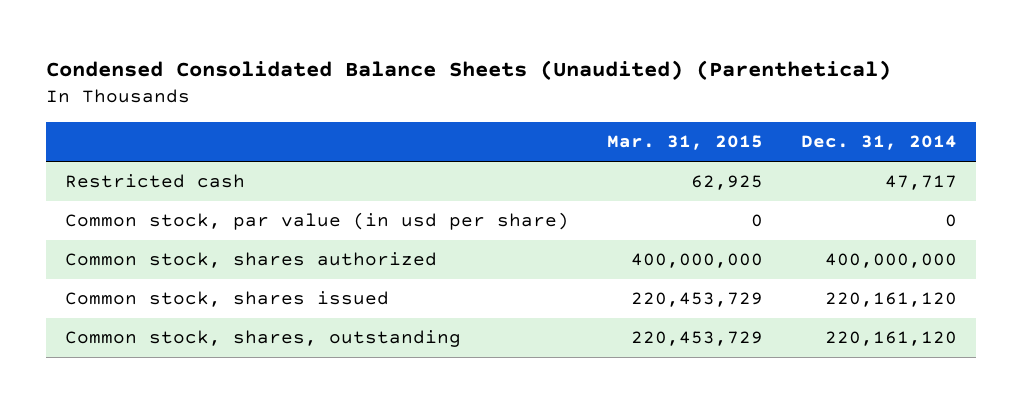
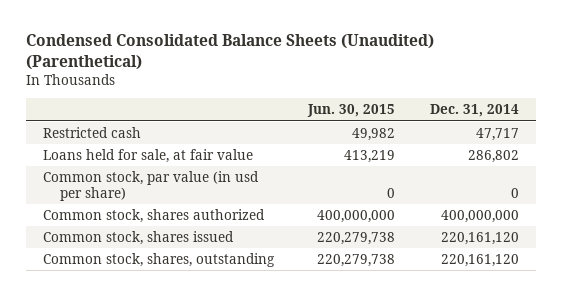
[606,135,763,151] Mar. 31, 2015 -> none
none -> [307,104,396,118] Jun. 30, 2015
none -> [42,148,253,163] Loans held for sale, at fair value

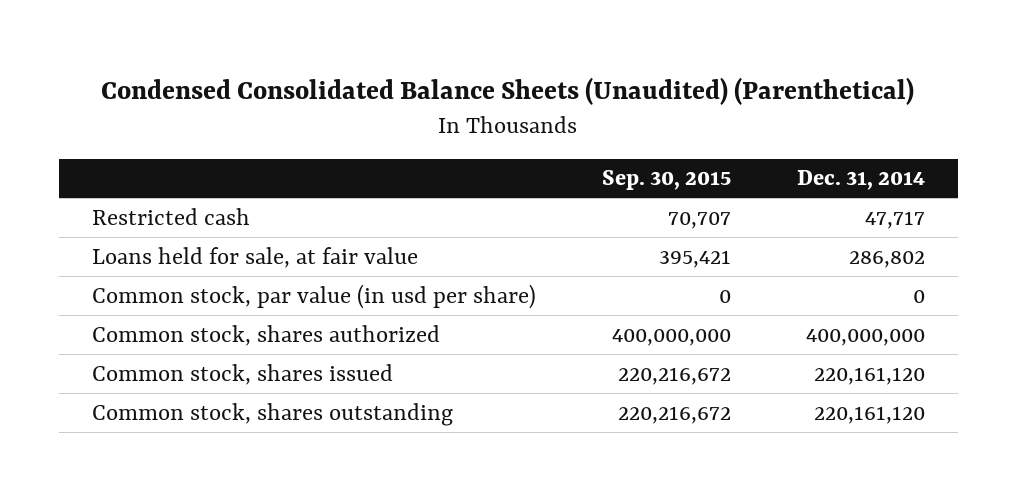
[307,104,396,118] Jun. 30, 2015 -> none
none -> [601,170,731,191] Sep. 30, 2015
[42,252,275,267] Common stock, shares, outstanding -> [91,402,453,426] Common stock, shares outstanding

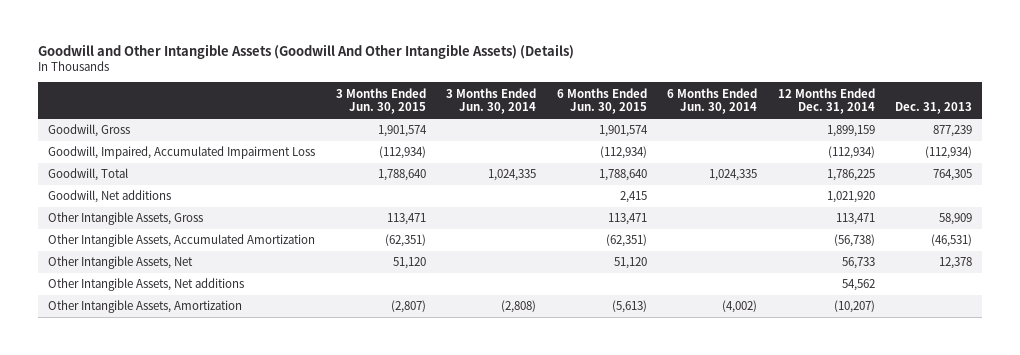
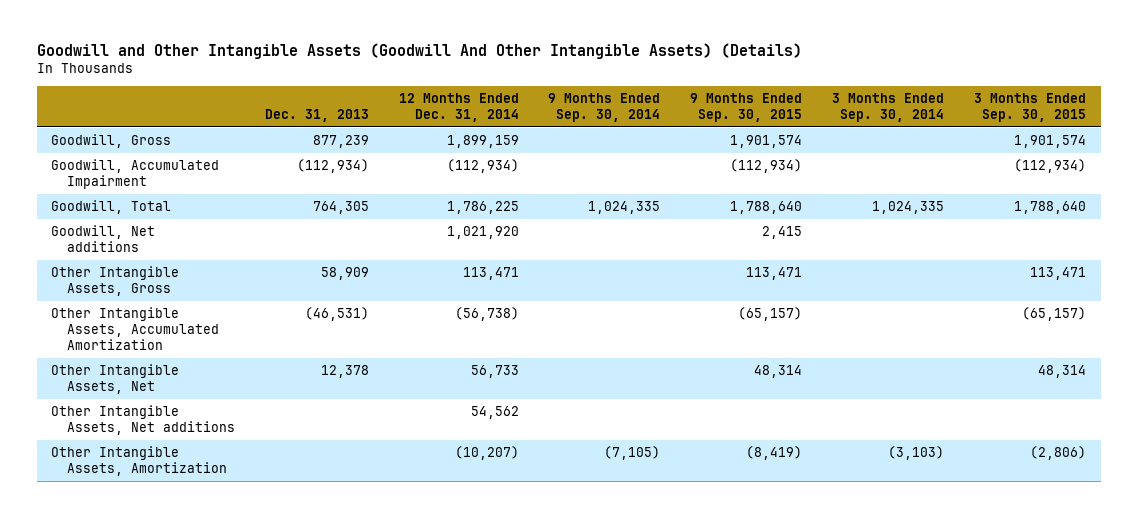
[335,87,426,115] 3 Months Ended Jun. 30, 2015 -> none
[446,87,537,115] 3 Months Ended Jun. 30, 2014 -> none
[556,87,647,115] 6 Months Ended Jun. 30, 2015 -> none
[667,87,758,115] 6 Months Ended Jun. 30, 2014 -> none
none -> [548,92,661,123] 9 Months Ended Sep. 30, 2014
none -> [690,92,803,123] 9 Months Ended Sep. 30, 2015
none -> [832,92,945,123] 3 Months Ended Sep. 30, 2014
none -> [973,92,1086,123] 3 Months Ended Sep. 30, 2015
[48,146,316,160] Goodwill, Impaired, Accumulated Impairment Loss -> [51,158,220,190] Goodwill, Accumulated Impairment

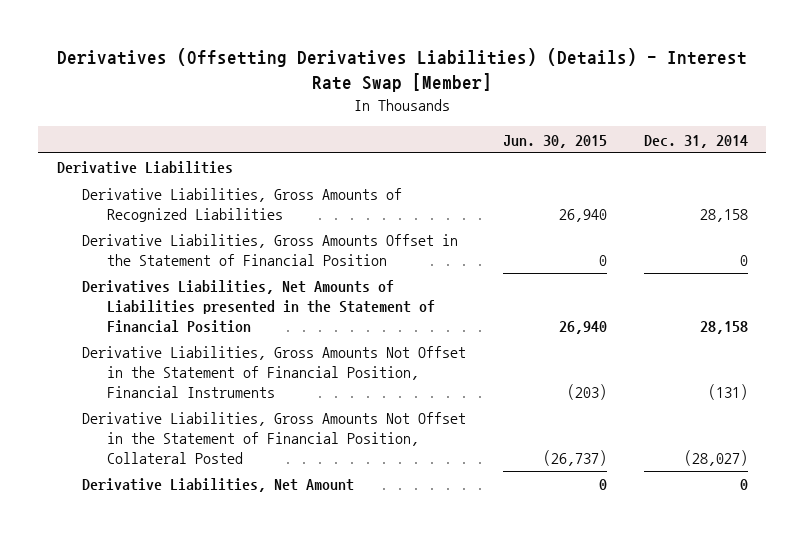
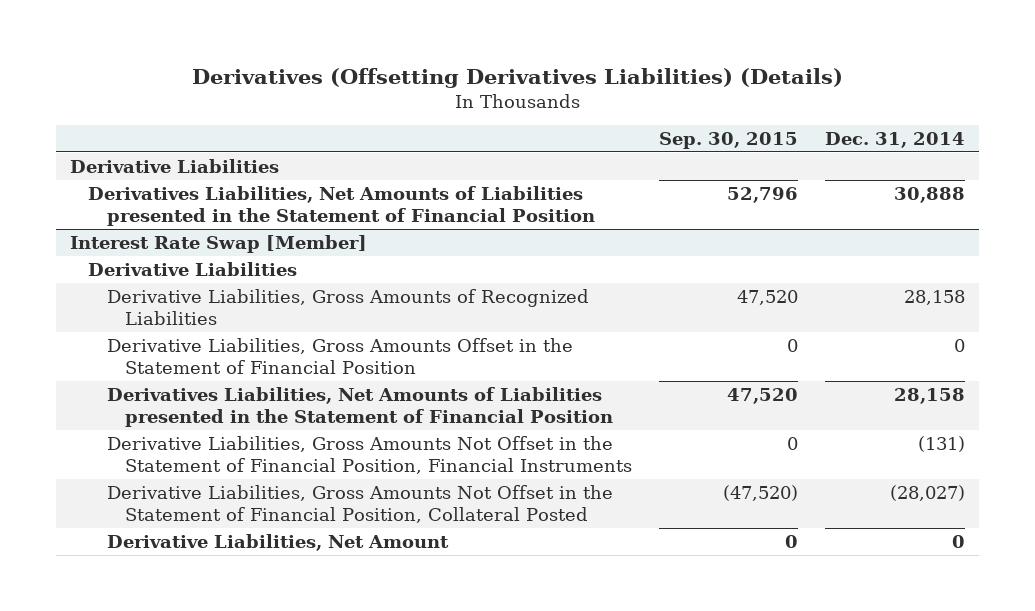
[57,48,748,93] Derivatives (Offsetting Derivatives Liabilities) (Details) - Interest Rate Swap [Member] -> [191,67,843,88] Derivatives (Offsetting Derivatives Liabilities) (Details)
[502,134,607,148] Jun. 30, 2015 -> none
none -> [659,132,799,150] Sep. 30, 2015
none -> [88,185,595,226] Derivatives Liabilities, Net Amounts of Liabilities presented in the Statement of Financial Position
none -> [69,234,367,253] Interest Rate Swap [Member]
none -> [88,261,298,276] Derivative Liabilities

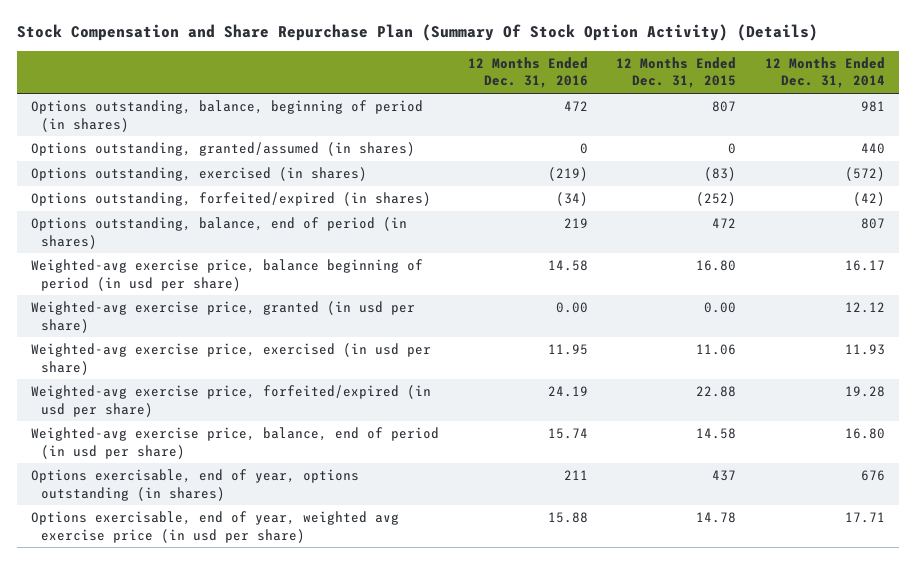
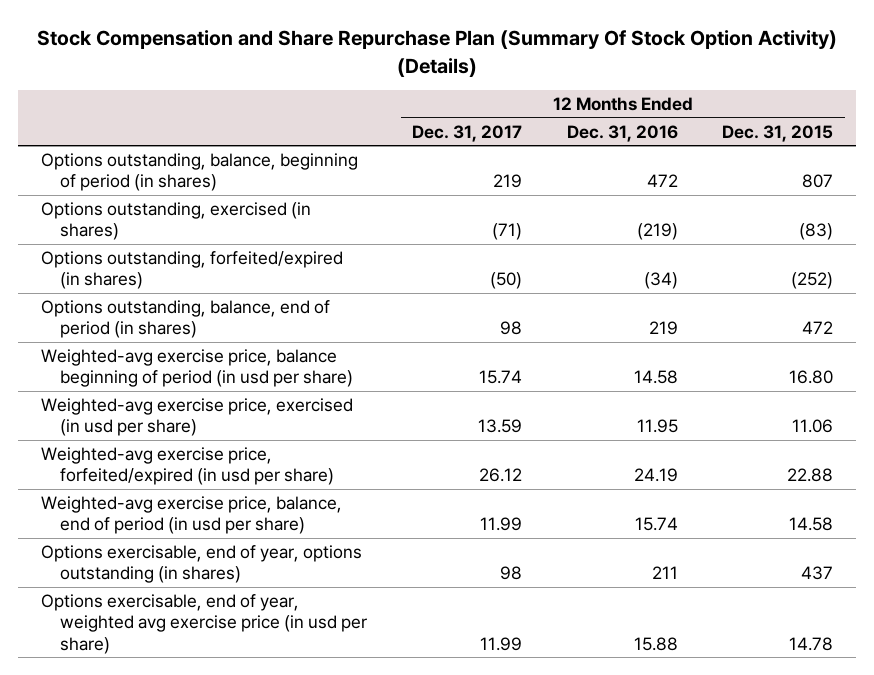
[764,57,885,89] 12 Months Ended Dec. 31, 2014 -> none
none -> [412,124,523,142] Dec. 31, 2017
[30,142,415,157] Options outstanding, granted/assumed (in shares) -> none
[30,301,415,333] Weighted-avg exercise price, granted (in usd per share) -> none

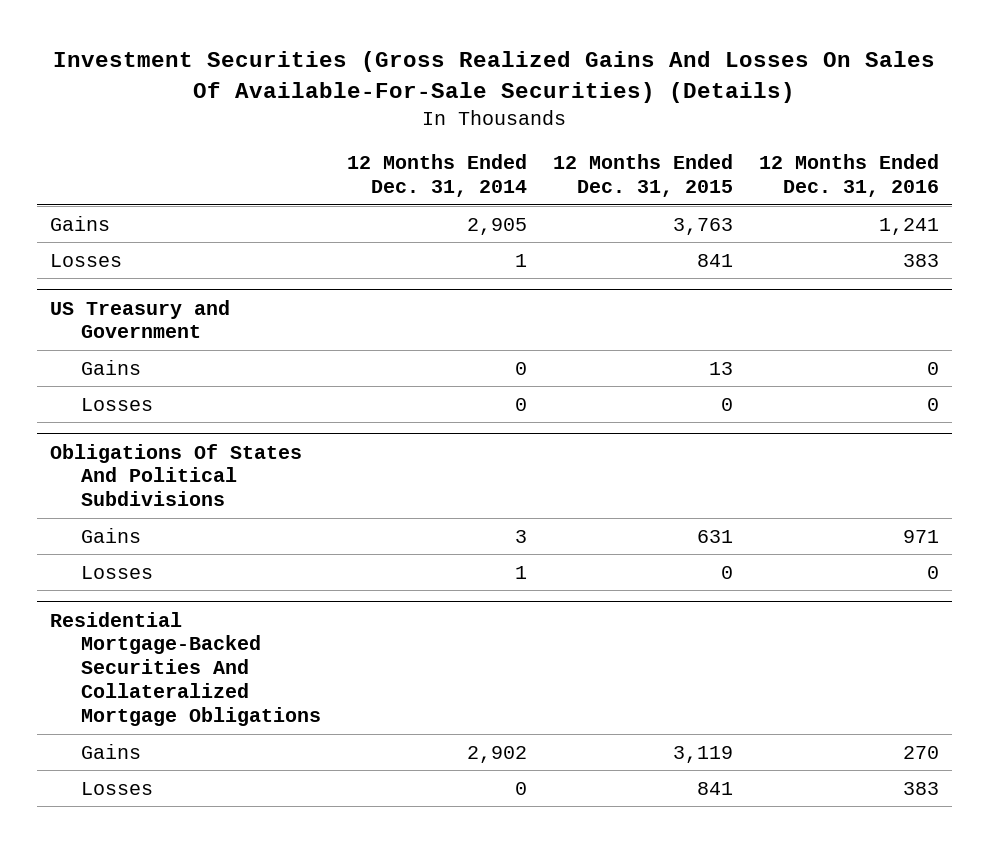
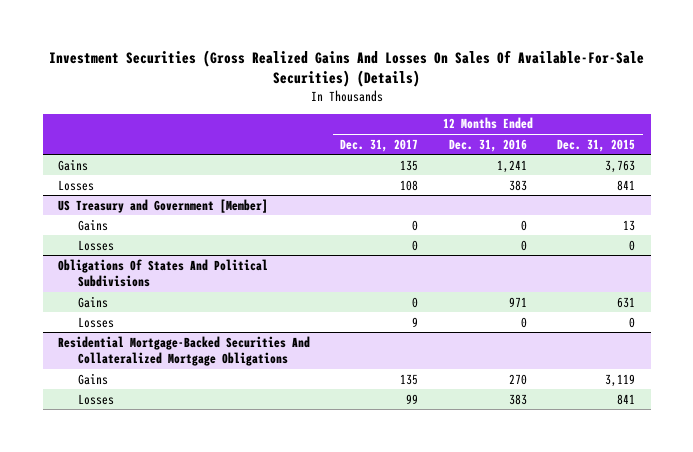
[346,154,527,197] 12 Months Ended Dec. 31, 2014 -> none
none -> [340,138,419,152] Dec. 31, 2017
[49,299,230,339] US Treasury and Government -> [57,198,268,213] US Treasury and Government [Member]

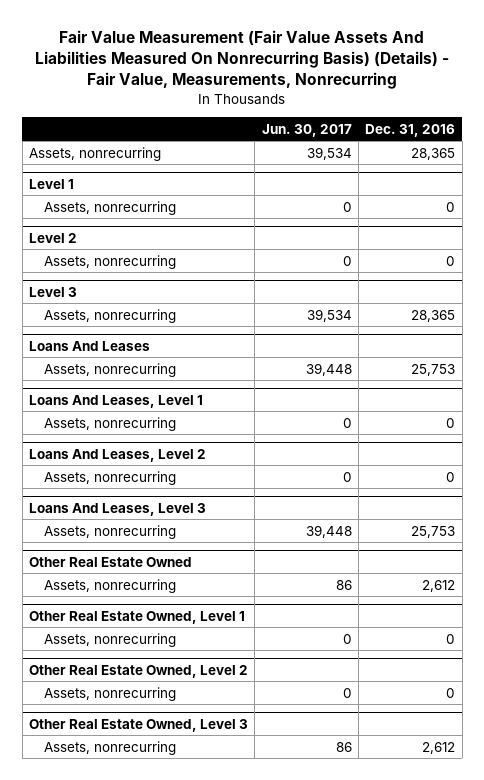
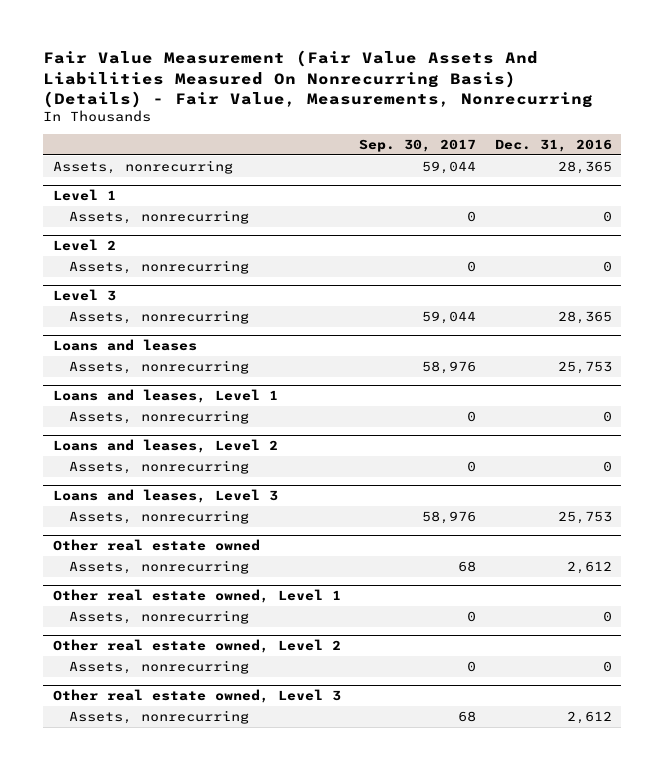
[261,123,352,137] Jun. 30, 2017 -> none
none -> [359,138,477,152] Sep. 30, 2017
[29,340,151,351] Loans And Leases -> [52,339,197,352] Loans and leases
[29,394,204,408] Loans And Leases, Level 1 -> [52,389,278,404] Loans and leases, Level 1
[29,448,207,462] Loans And Leases, Level 2 -> [52,439,278,454] Loans and leases, Level 2
[29,502,207,516] Loans And Leases, Level 3 -> [52,489,278,504] Loans and leases, Level 3
[29,556,193,567] Other Real Estate Owned -> [52,539,260,552] Other real estate owned
[29,610,246,624] Other Real Estate Owned, Level 1 -> [52,589,341,604] Other real estate owned, Level 1
[29,664,249,678] Other Real Estate Owned, Level 2 -> [52,639,341,654] Other real estate owned, Level 2
[29,718,249,732] Other Real Estate Owned, Level 3 -> [52,689,341,704] Other real estate owned, Level 3

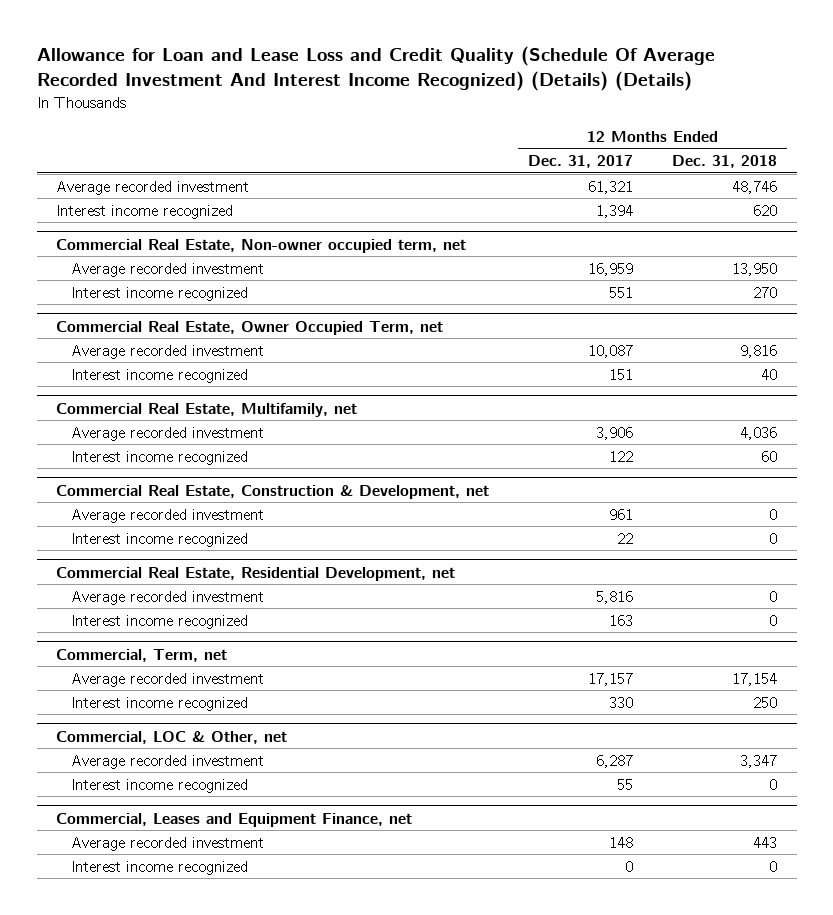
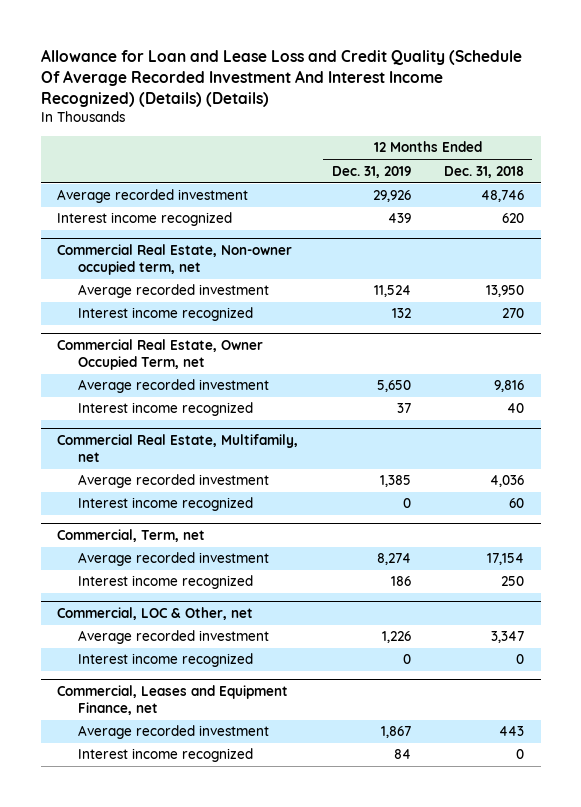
[528,154,634,168] Dec. 31, 2017 -> none
none -> [331,165,411,178] Dec. 31, 2019
[56,484,490,499] Commercial Real Estate, Construction & Development, net -> none
[70,508,264,523] Average recorded investment -> none
[70,532,248,547] Interest income recognized -> none
[56,566,456,581] Commercial Real Estate, Residential Development, net -> none
[70,590,264,605] Average recorded investment -> none
[70,614,248,629] Interest income recognized -> none

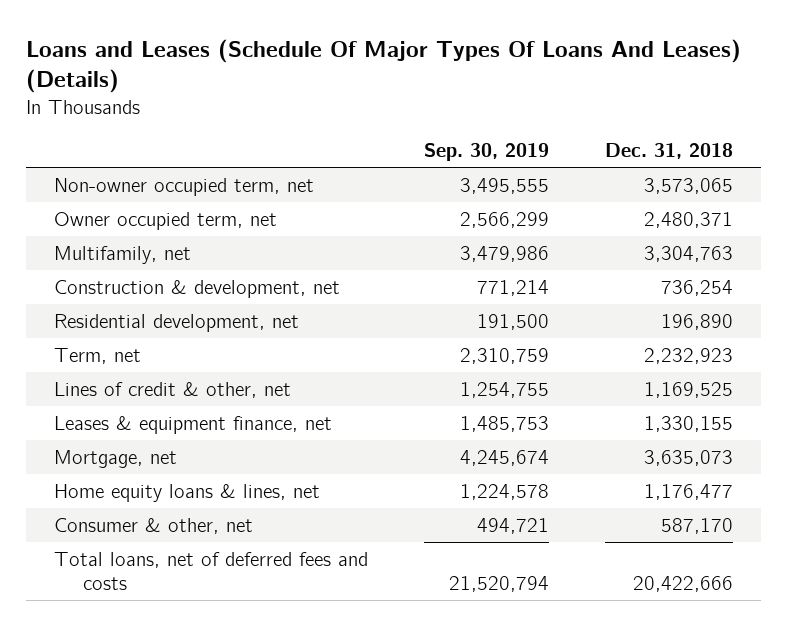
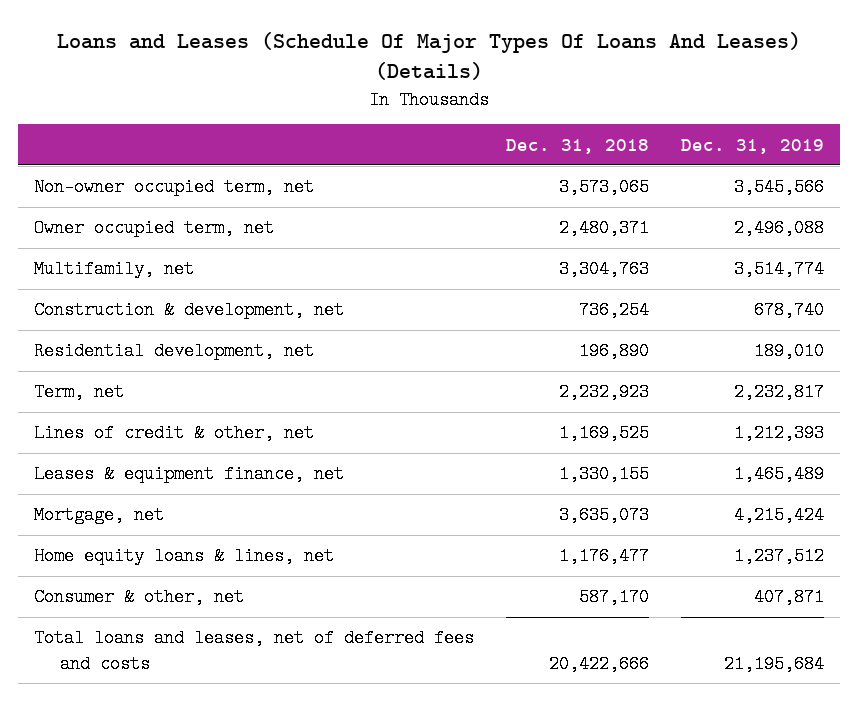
[423,143,549,162] Sep. 30, 2019 -> none
none -> [680,138,824,154] Dec. 31, 2019
[54,551,369,591] Total loans, net of deferred fees and costs -> [33,629,474,673] Total loans and leases, net of deferred fees and costs

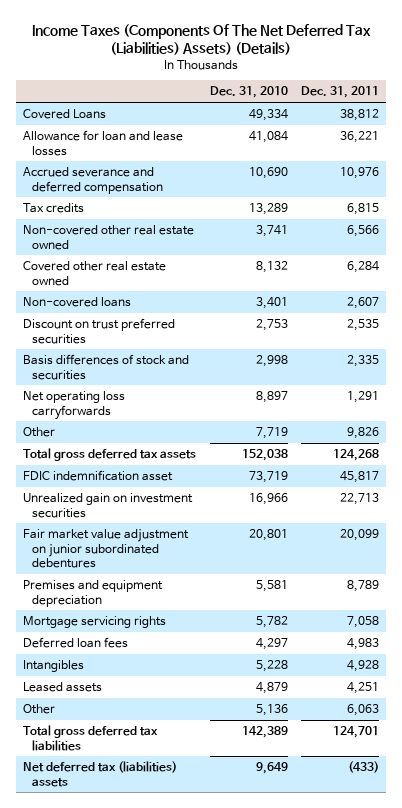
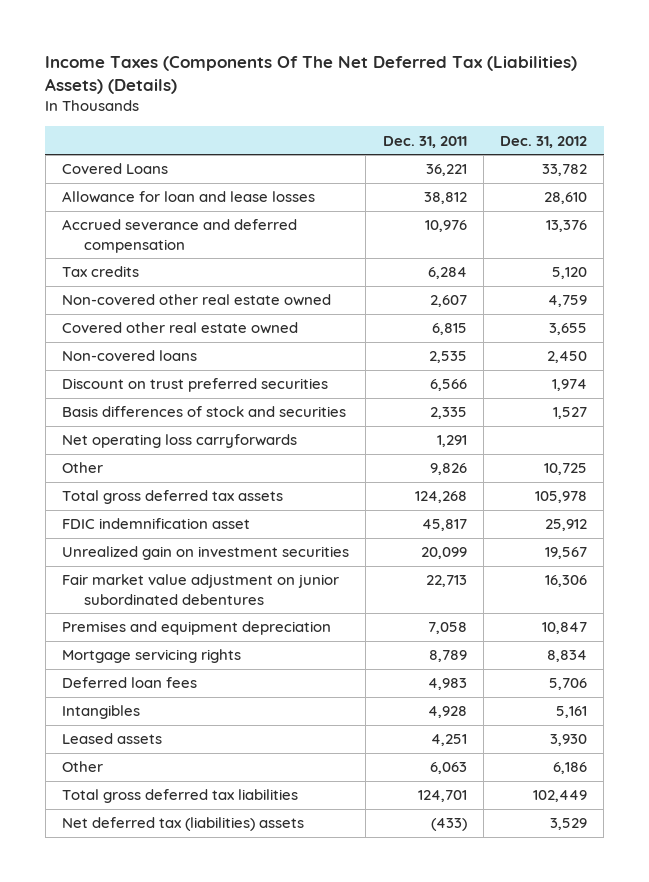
[209,86,288,99] Dec. 31, 2010 -> none
none -> [499,135,587,148] Dec. 31, 2012
[340,109,380,122] 38,812 -> [425,164,467,177] 36,221
[340,131,380,144] 36,221 -> [423,192,467,205] 38,812
[347,203,380,216] 6,815 -> [427,267,467,280] 6,284
[347,225,380,238] 6,566 -> [429,295,467,308] 2,607
[347,261,380,274] 6,284 -> [431,323,467,336] 6,815
[347,297,380,310] 2,607 -> [428,351,467,364] 2,535
[347,319,380,332] 2,535 -> [429,379,467,392] 6,566
[340,493,380,506] 22,713 -> [420,547,467,560] 20,099
[340,529,380,542] 20,099 -> [425,575,467,588] 22,713
[347,580,380,593] 8,789 -> [427,622,467,635] 7,058
[347,616,380,629] 7,058 -> [428,650,467,663] 8,789

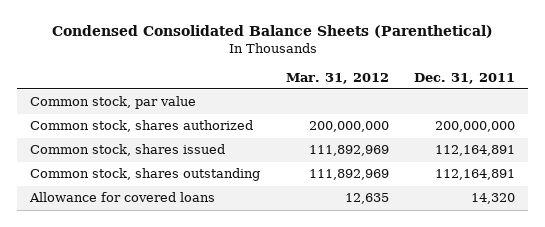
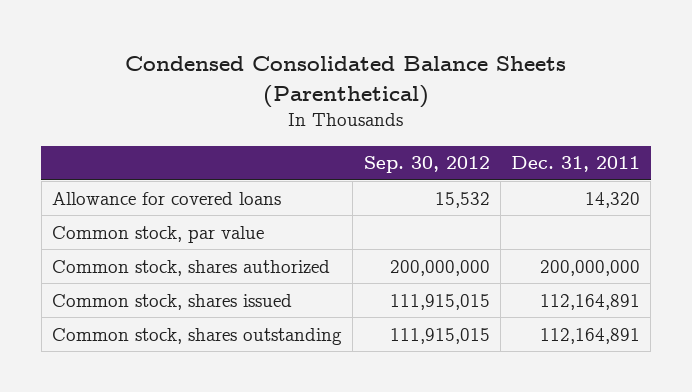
[285,72,389,84] Mar. 31, 2012 -> none
none -> [363,156,490,174] Sep. 30, 2012
[28,192,215,203] Allowance for covered loans -> [51,191,281,205] Allowance for covered loans

